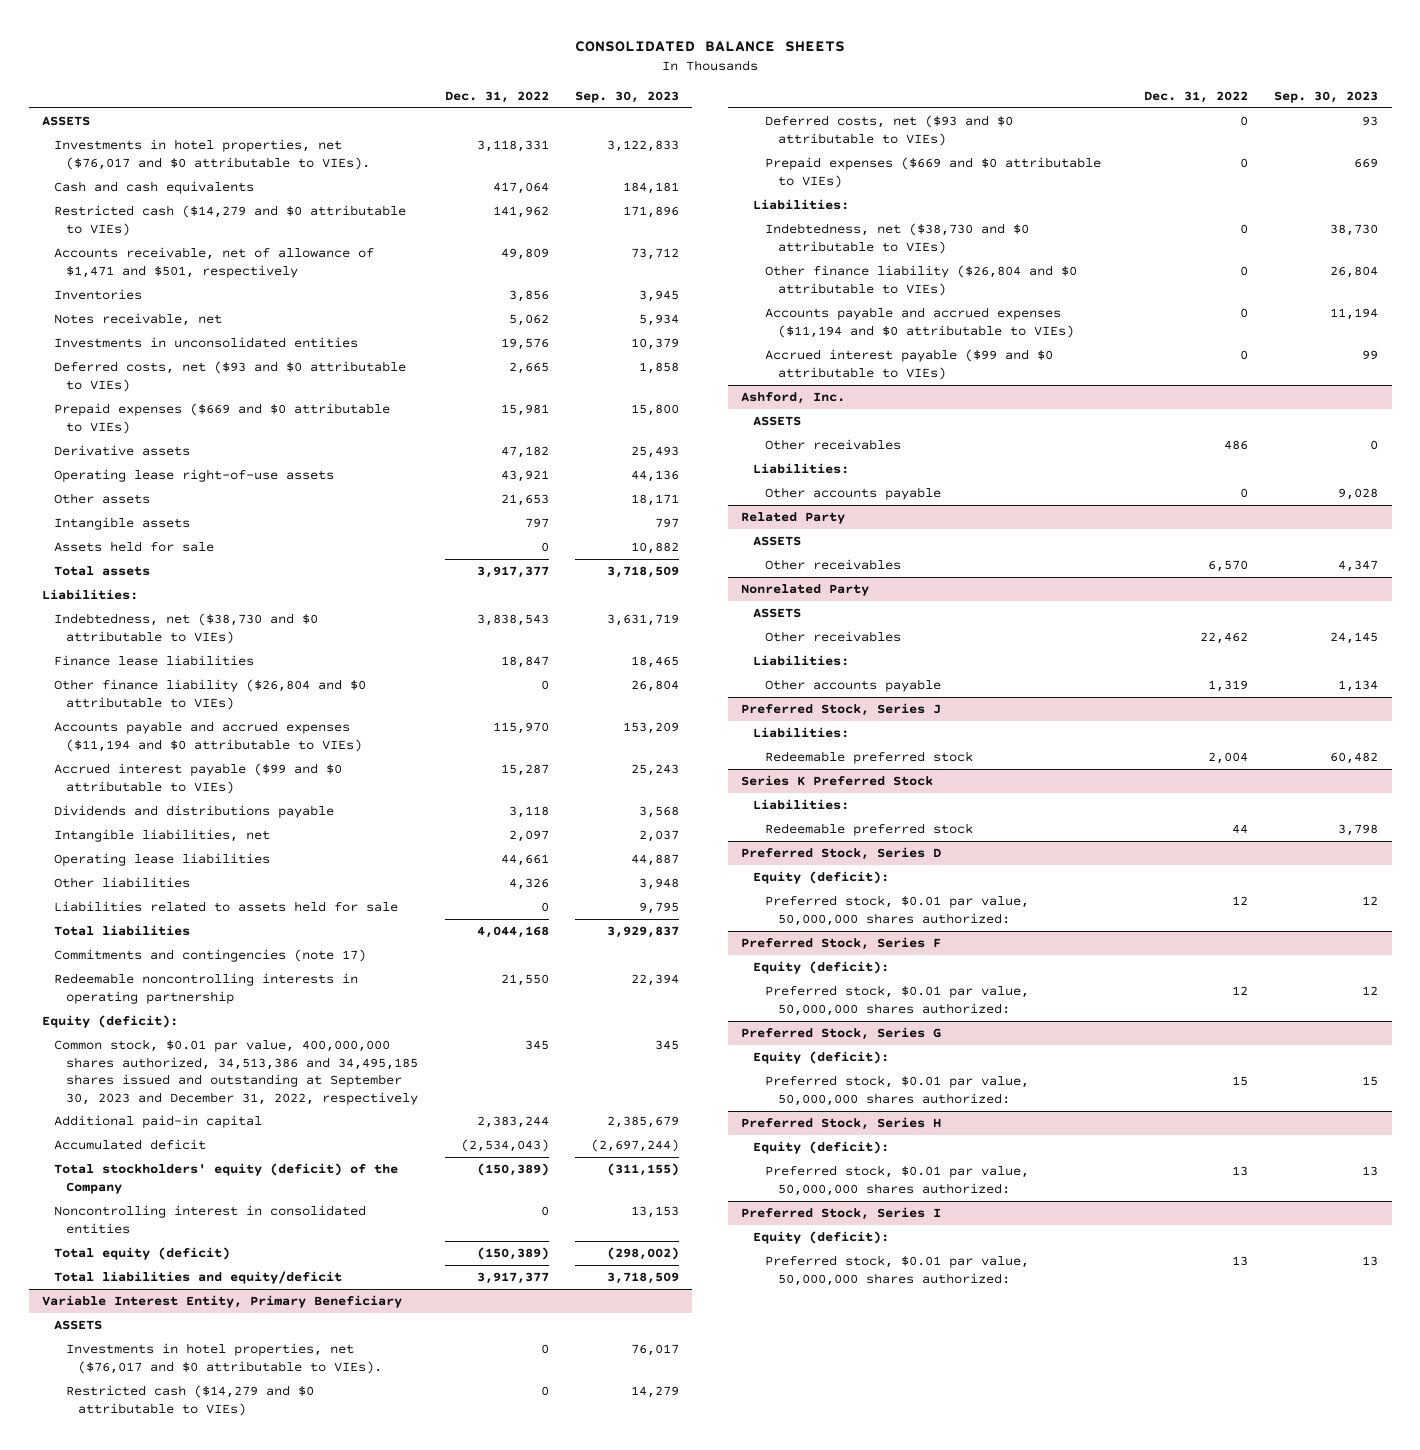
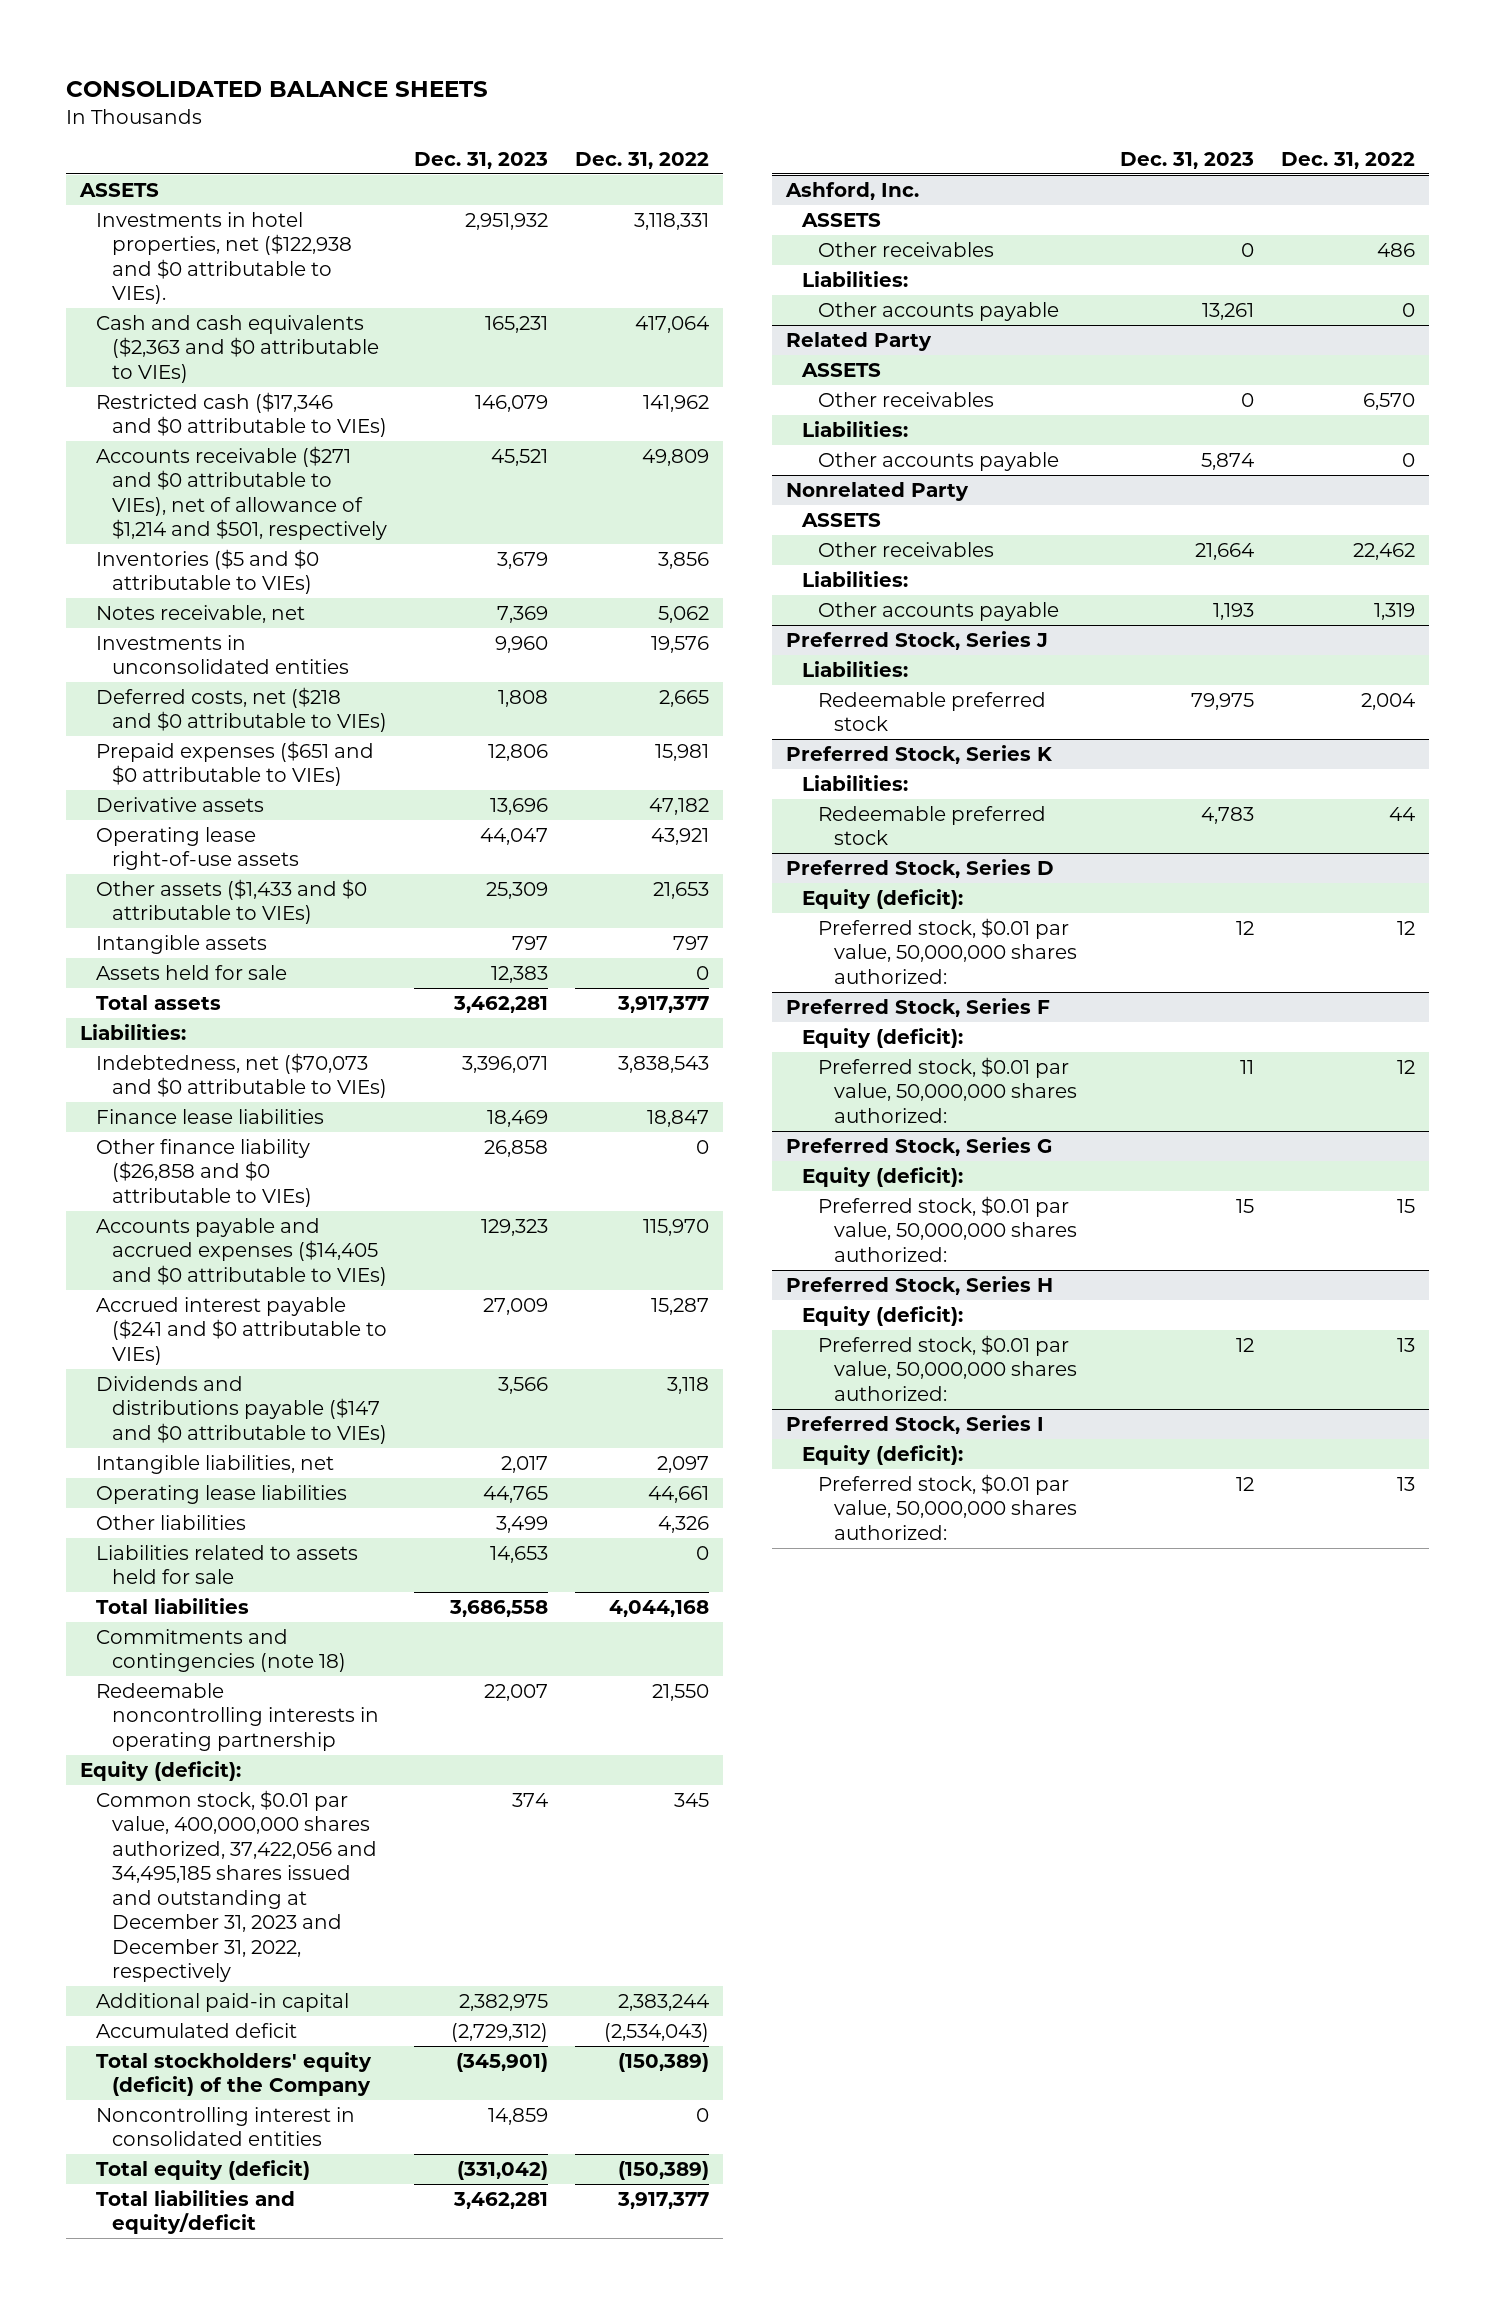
[575,91,680,104] Sep. 30, 2023 -> none
none -> [413,151,548,169] Dec. 31, 2023
[53,139,371,170] Investments in hotel properties, net ($76,017 and $0 attributable to VIEs). -> [95,211,352,305] Investments in hotel properties, net ($122,938 and $0 attributable to VIEs).
[53,181,254,195] Cash and cash equivalents -> [95,314,379,383] Cash and cash equivalents ($2,363 and $0 attributable to VIEs)
[53,205,406,236] Restricted cash ($14,279 and $0 attributable to VIEs) -> [95,391,387,438] Restricted cash ($17,346 and $0 attributable to VIEs)
[53,247,374,278] Accounts receivable, net of allowance of $1,471 and $501, respectively -> [95,445,387,541] Accounts receivable ($271 and $0 attributable to VIEs), net of allowance of $1,214 and $501, respectively
[53,289,142,301] Inventories -> [95,548,319,595] Inventories ($5 and $0 attributable to VIEs)
[53,361,406,392] Deferred costs, net ($93 and $0 attributable to VIEs) -> [95,686,387,733] Deferred costs, net ($218 and $0 attributable to VIEs)
[53,403,390,434] Prepaid expenses ($669 and $0 attributable to VIEs) -> [95,740,374,787] Prepaid expenses ($651 and $0 attributable to VIEs)
[53,493,150,505] Other assets -> [95,878,367,925] Other assets ($1,433 and $0 attributable to VIEs)
[53,613,318,644] Indebtedness, net ($38,730 and $0 attributable to VIEs) -> [95,1052,387,1099] Indebtedness, net ($70,073 and $0 attributable to VIEs)
[53,679,366,710] Other finance liability ($26,804 and $0 attributable to VIEs) -> [95,1138,312,1207] Other finance liability ($26,858 and $0 attributable to VIEs)
[53,721,363,752] Accounts payable and accrued expenses ($11,194 and $0 attributable to VIEs) -> [95,1217,387,1286] Accounts payable and accrued expenses ($14,405 and $0 attributable to VIEs)
[53,763,342,794] Accrued interest payable ($99 and $0 attributable to VIEs) -> [95,1296,387,1365] Accrued interest payable ($241 and $0 attributable to VIEs)
[53,805,334,819] Dividends and distributions payable -> [95,1375,387,1444] Dividends and distributions payable ($147 and $0 attributable to VIEs)
[53,949,366,963] Commitments and contingencies (note 17) -> [95,1628,346,1673] Commitments and contingencies (note 18)
[53,1039,419,1105] Common stock, $0.01 par value, 400,000,000 shares authorized, 34,513,386 and 34,495,185 shares issued and outstanding at September 30, 2023 and December 31, 2022, respectively -> [95,1789,377,1983] Common stock, $0.01 par value, 400,000,000 shares authorized, 37,422,056 and 34,495,185 shares issued and outstanding at December 31, 2023 and December 31, 2022, respectively
[41,1295,402,1309] Variable Interest Entity, Primary Beneficiary -> none
[53,1320,102,1331] ASSETS -> none
[66,1343,383,1374] Investments in hotel properties, net ($76,017 and $0 attributable to VIEs). -> none
[66,1385,315,1416] Restricted cash ($14,279 and $0 attributable to VIEs) -> none
[765,115,1014,146] Deferred costs, net ($93 and $0 attributable to VIEs) -> none
[765,157,1102,188] Prepaid expenses ($669 and $0 attributable to VIEs) -> none
[753,199,850,211] Liabilities: -> none
[765,223,1030,254] Indebtedness, net ($38,730 and $0 attributable to VIEs) -> none
[765,265,1078,296] Other finance liability ($26,804 and $0 attributable to VIEs) -> none
[765,307,1074,338] Accounts payable and accrued expenses ($11,194 and $0 attributable to VIEs) -> none
[765,349,1054,380] Accrued interest payable ($99 and $0 attributable to VIEs) -> none
none -> [801,420,908,437] Liabilities:
none -> [817,451,1059,471] Other accounts payable
[741,775,934,787] Series K Preferred Stock -> [786,744,1054,764] Preferred Stock, Series K

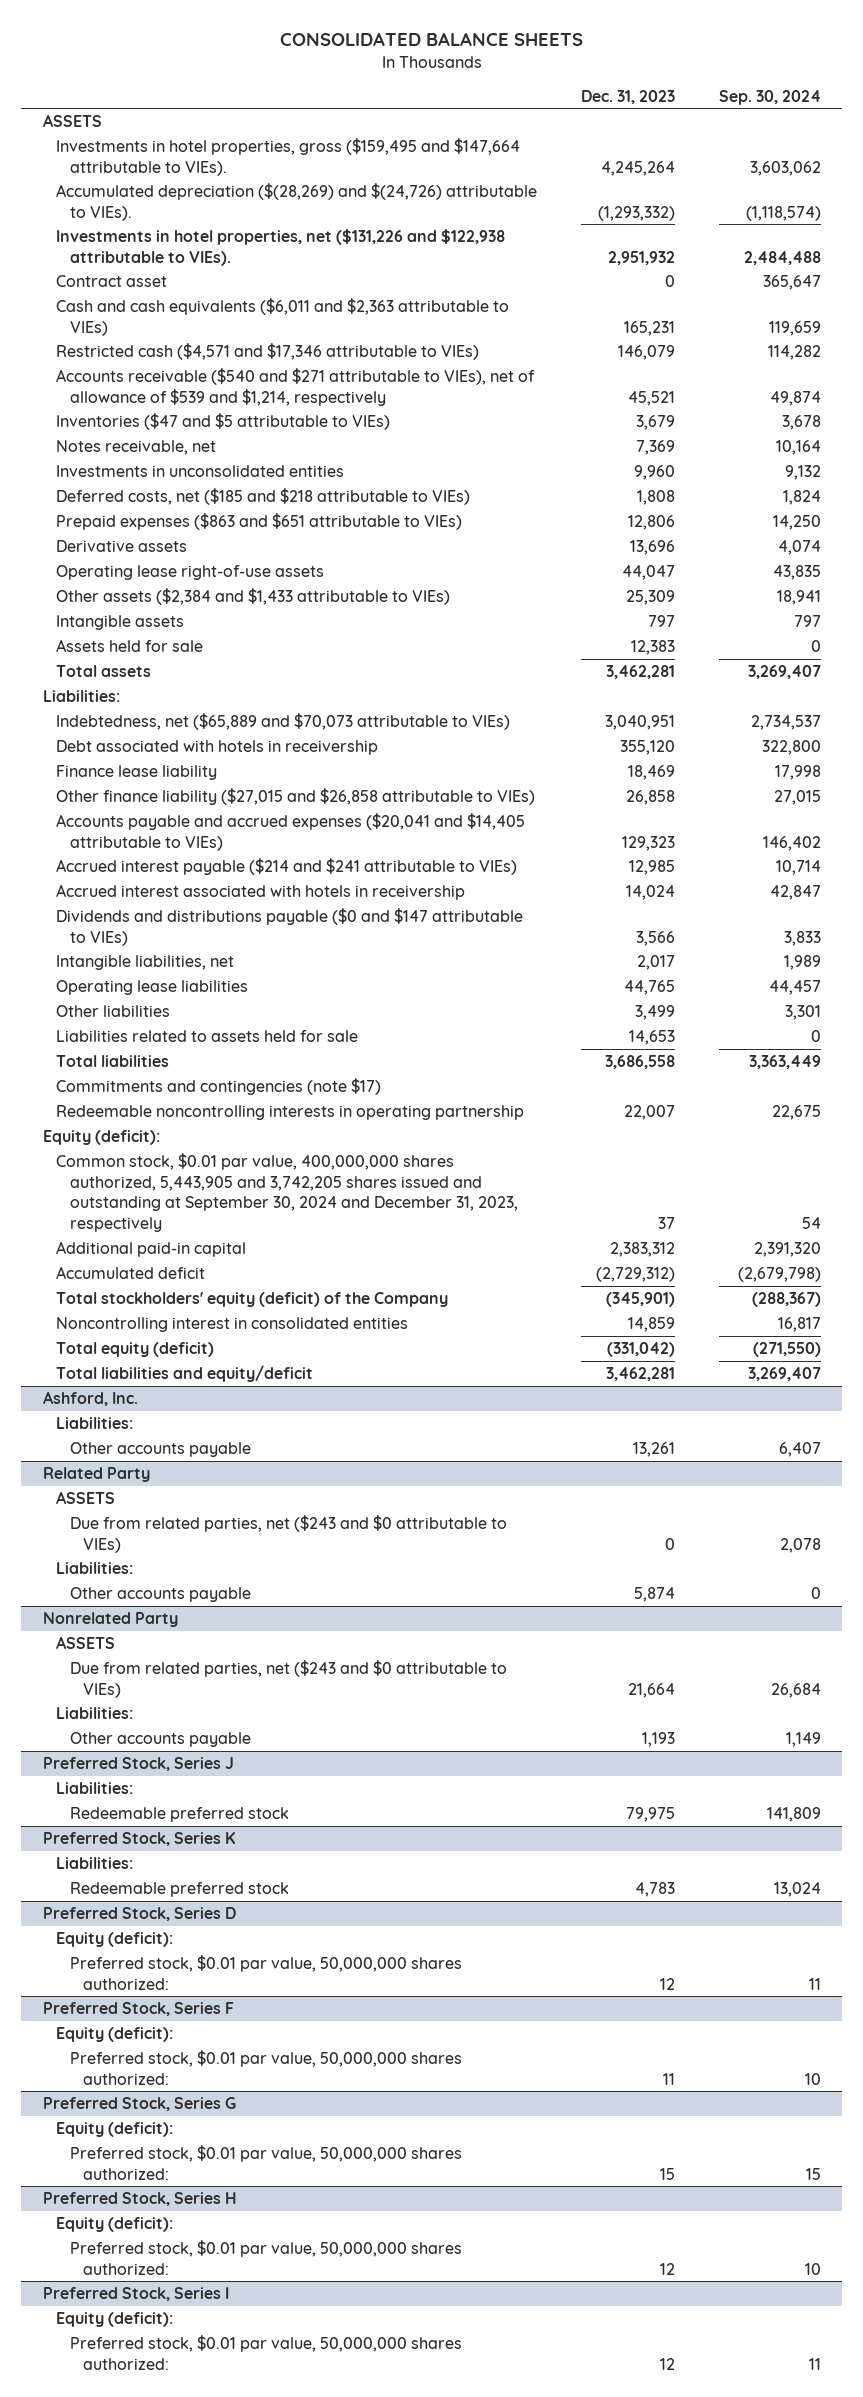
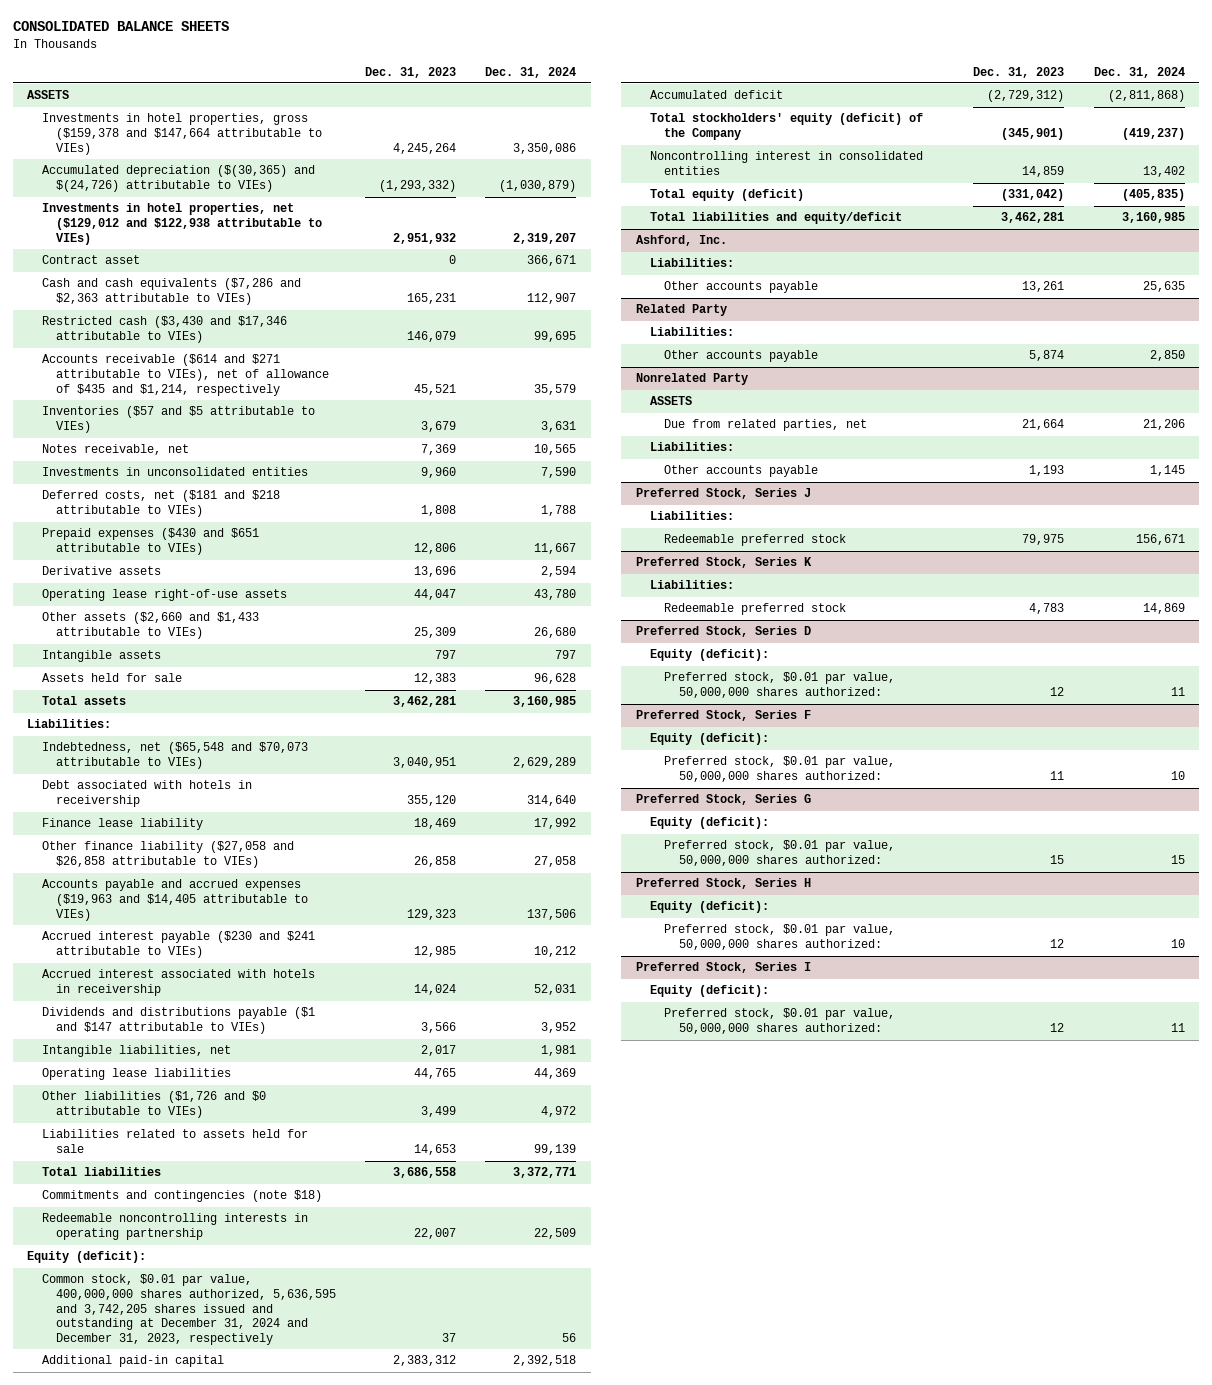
[718,89,821,105] Sep. 30, 2024 -> none
none -> [485,66,577,78] Dec. 31, 2024
[56,138,521,176] Investments in hotel properties, gross ($159,495 and $147,664 attributable to VIEs). -> [41,113,322,155] Investments in hotel properties, gross ($159,378 and $147,664 attributable to VIEs)
[56,183,538,221] Accumulated depreciation ($(28,269) and $(24,726) attributable to VIEs). -> [41,165,315,193] Accumulated depreciation ($(30,365) and $(24,726) attributable to VIEs)
[56,229,506,266] Investments in hotel properties, net ($131,226 and $122,938 attributable to VIEs). -> [41,203,322,245] Investments in hotel properties, net ($129,012 and $122,938 attributable to VIEs)
[56,298,510,336] Cash and cash equivalents ($6,011 and $2,363 attributable to VIEs) -> [41,278,301,306] Cash and cash equivalents ($7,286 and $2,363 attributable to VIEs)
[56,343,480,361] Restricted cash ($4,571 and $17,346 attributable to VIEs) -> [41,316,287,344] Restricted cash ($3,430 and $17,346 attributable to VIEs)
[56,368,536,406] Accounts receivable ($540 and $271 attributable to VIEs), net of allowance of $539 and $1,214, respectively -> [41,354,329,396] Accounts receivable ($614 and $271 attributable to VIEs), net of allowance of $435 and $1,214, respectively
[56,413,391,431] Inventories ($47 and $5 attributable to VIEs) -> [41,406,315,434] Inventories ($57 and $5 attributable to VIEs)
[56,488,471,506] Deferred costs, net ($185 and $218 attributable to VIEs) -> [41,490,280,518] Deferred costs, net ($181 and $218 attributable to VIEs)
[56,513,463,531] Prepaid expenses ($863 and $651 attributable to VIEs) -> [41,528,259,556] Prepaid expenses ($430 and $651 attributable to VIEs)
[56,588,451,606] Other assets ($2,384 and $1,433 attributable to VIEs) -> [41,612,259,640] Other assets ($2,660 and $1,433 attributable to VIEs)
[56,713,511,731] Indebtedness, net ($65,889 and $70,073 attributable to VIEs) -> [41,742,308,770] Indebtedness, net ($65,548 and $70,073 attributable to VIEs)
[56,788,536,806] Other finance liability ($27,015 and $26,858 attributable to VIEs) -> [41,841,294,869] Other finance liability ($27,058 and $26,858 attributable to VIEs)
[56,813,526,851] Accounts payable and accrued expenses ($20,041 and $14,405 attributable to VIEs) -> [41,879,308,921] Accounts payable and accrued expenses ($19,963 and $14,405 attributable to VIEs)
[56,858,518,876] Accrued interest payable ($214 and $241 attributable to VIEs) -> [41,931,315,959] Accrued interest payable ($230 and $241 attributable to VIEs)
[56,908,524,946] Dividends and distributions payable ($0 and $147 attributable to VIEs) -> [41,1007,315,1035] Dividends and distributions payable ($1 and $147 attributable to VIEs)
[56,1005,171,1018] Other liabilities -> [41,1091,266,1119] Other liabilities ($1,726 and $0 attributable to VIEs)
[56,1078,382,1096] Commitments and contingencies (note $17) -> [41,1190,322,1203] Commitments and contingencies (note $18)
[56,1153,518,1233] Common stock, $0.01 par value, 400,000,000 shares authorized, 5,443,905 and 3,742,205 shares issued and outstanding at September 30, 2024 and December 31, 2023, respectively -> [41,1274,336,1345] Common stock, $0.01 par value, 400,000,000 shares authorized, 5,636,595 and 3,742,205 shares issued and outstanding at December 31, 2024 and December 31, 2023, respectively
[56,1491,116,1505] ASSETS -> none
[69,1515,507,1553] Due from related parties, net ($243 and $0 attributable to VIEs) -> none
[69,1660,507,1698] Due from related parties, net ($243 and $0 attributable to VIEs) -> [664,419,868,432] Due from related parties, net

